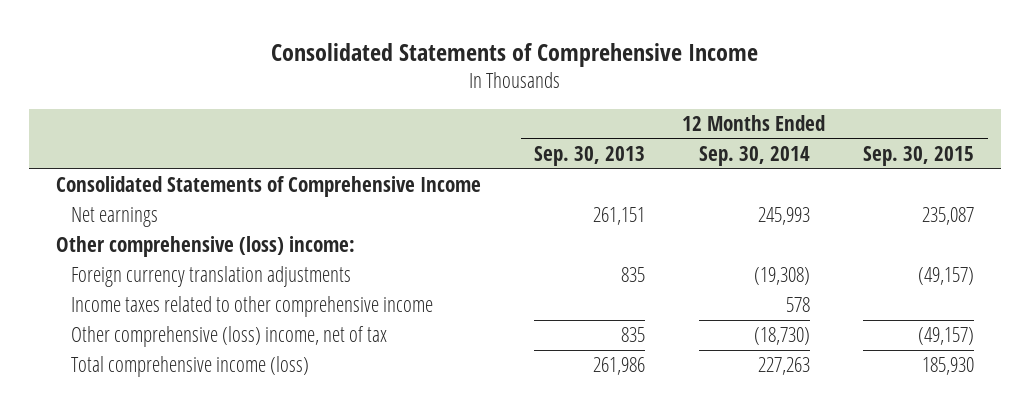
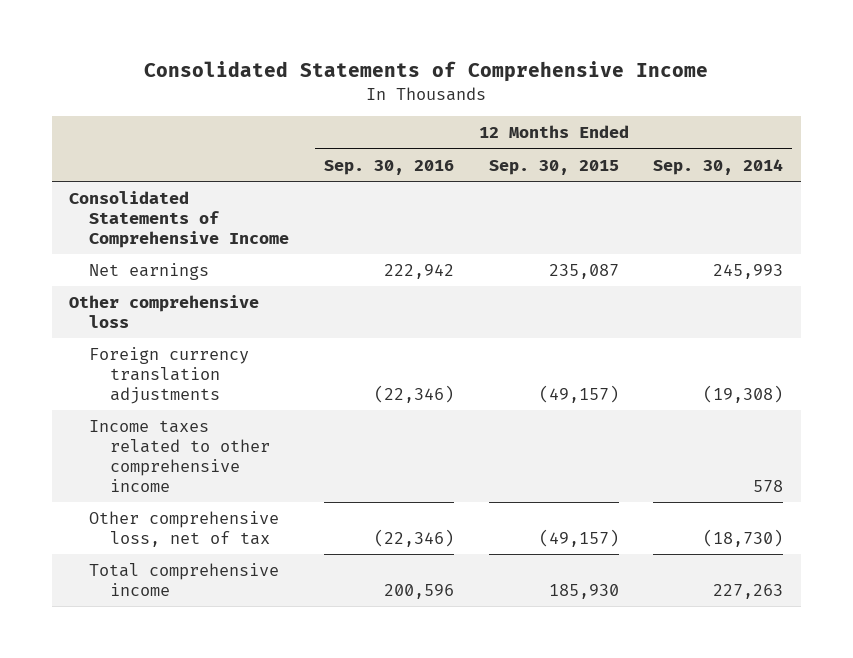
[534,145,646,166] Sep. 30, 2013 -> none
none -> [324,159,455,175] Sep. 30, 2016
[55,236,355,258] Other comprehensive (loss) income: -> [69,295,260,328] Other comprehensive loss
[70,326,387,348] Other comprehensive (loss) income, net of tax -> [89,511,280,547] Other comprehensive loss, net of tax
[70,356,309,378] Total comprehensive income (loss) -> [89,563,280,596] Total comprehensive income

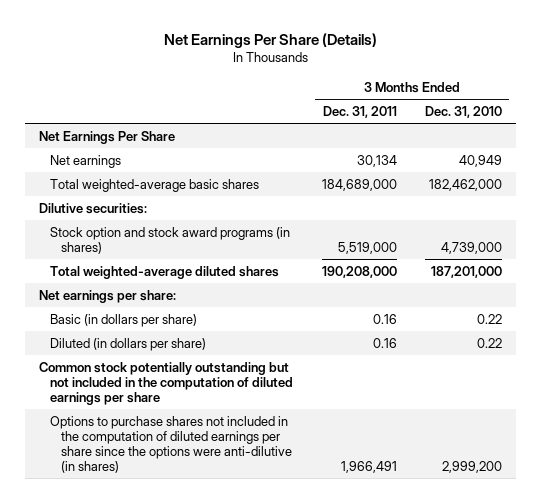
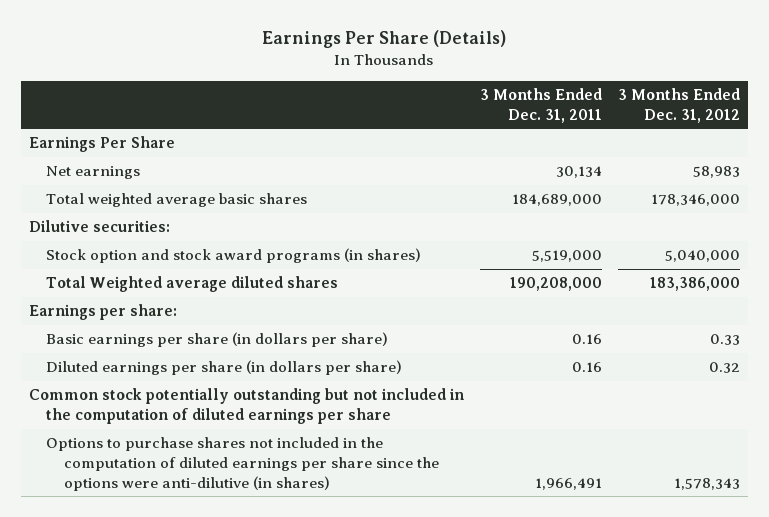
[163,32,377,48] Net Earnings Per Share (Details) -> [262,30,507,49] Earnings Per Share (Details)
[424,105,502,118] Dec. 31, 2010 -> none
none -> [618,87,741,123] 3 Months Ended Dec. 31, 2012
[39,130,176,144] Net Earnings Per Share -> [28,136,175,153] Earnings Per Share
[50,178,260,192] Total weighted-average basic shares -> [46,193,308,208] Total weighted average basic shares
[50,265,280,279] Total weighted-average diluted shares -> [46,276,339,293] Total Weighted average diluted shares
[39,289,177,303] Net earnings per share: -> [28,304,177,321] Earnings per share:
[50,313,198,327] Basic (in dollars per share) -> [46,332,389,348] Basic earnings per share (in dollars per share)
[50,337,207,351] Diluted (in dollars per share) -> [46,360,403,376] Diluted earnings per share (in dollars per share)

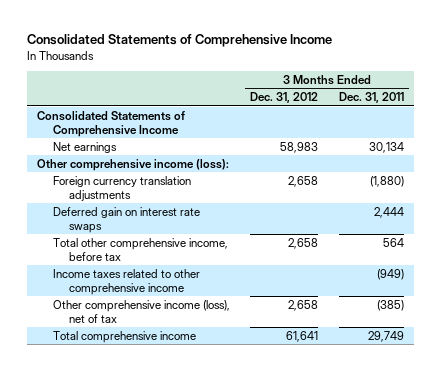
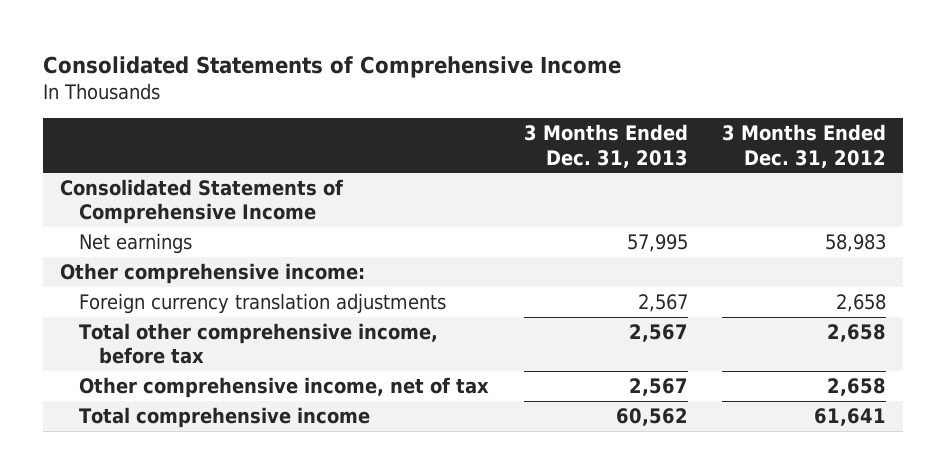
[338,92,404,104] Dec. 31, 2011 -> none
none -> [523,124,688,168] 3 Months Ended Dec. 31, 2013
[36,158,229,171] Other comprehensive income (loss): -> [60,262,366,284] Other comprehensive income:
[52,206,200,233] Deferred gain on interest rate swaps -> none
[52,268,200,295] Income taxes related to other comprehensive income -> none
[52,299,230,323] Other comprehensive income (loss), net of tax -> [79,376,490,398] Other comprehensive income, net of tax

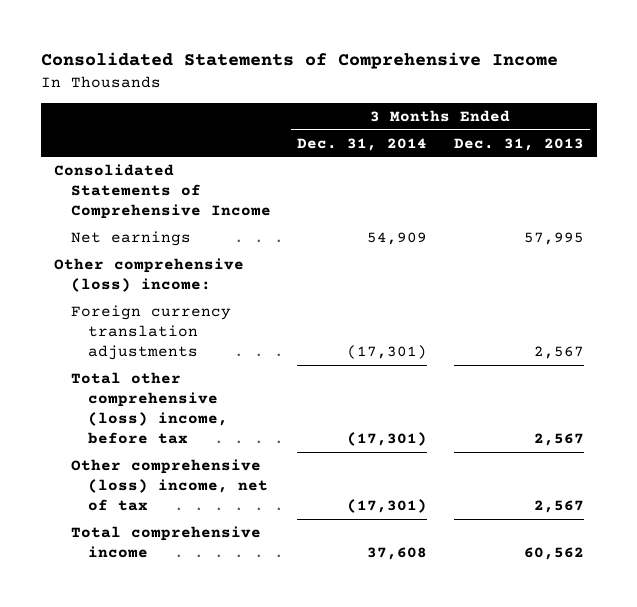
[721,124,886,168] 3 Months Ended Dec. 31, 2012 -> none
none -> [297,137,428,151] Dec. 31, 2014
[60,262,366,284] Other comprehensive income: -> [53,258,244,292] Other comprehensive (loss) income:
[79,322,439,365] Total other comprehensive income, before tax -> [70,372,229,444] Total other comprehensive (loss) income, before tax
[79,376,490,398] Other comprehensive income, net of tax -> [70,459,269,511] Other comprehensive (loss) income, net of tax

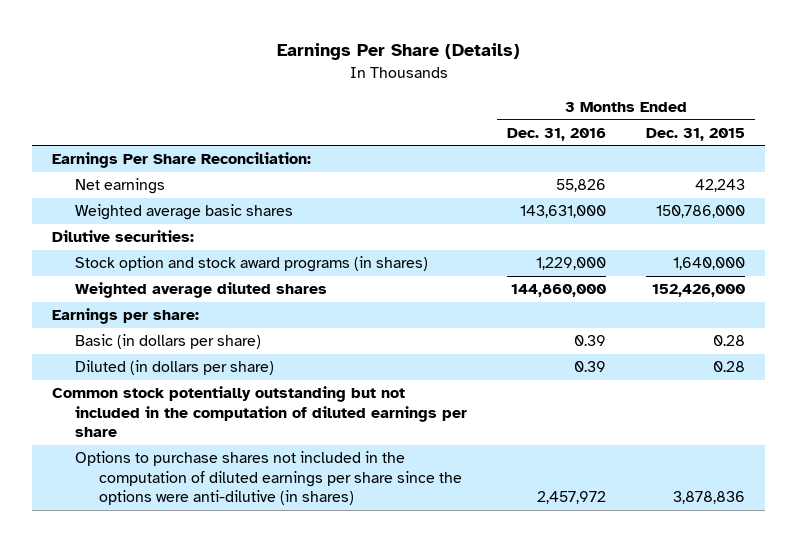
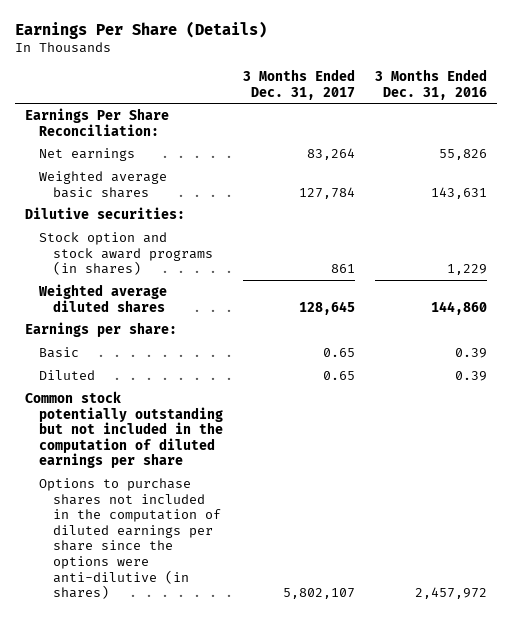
[646,127,746,141] Dec. 31, 2015 -> none
none -> [242,68,355,100] 3 Months Ended Dec. 31, 2017
[520,205,607,219] 143,631,000 -> [430,186,487,199] 143,631
[536,257,607,271] 1,229,000 -> [446,264,487,276] 1,229
[511,284,607,298] 144,860,000 -> [430,300,487,315] 144,860
[75,334,262,350] Basic (in dollars per share) -> [38,346,79,358] Basic
[75,360,275,376] Diluted (in dollars per share) -> [38,369,95,380] Diluted

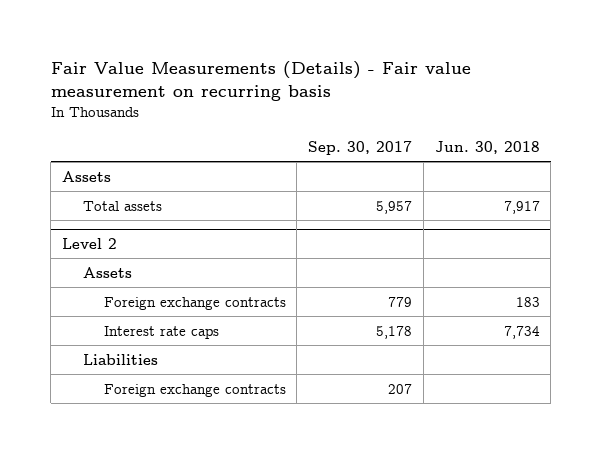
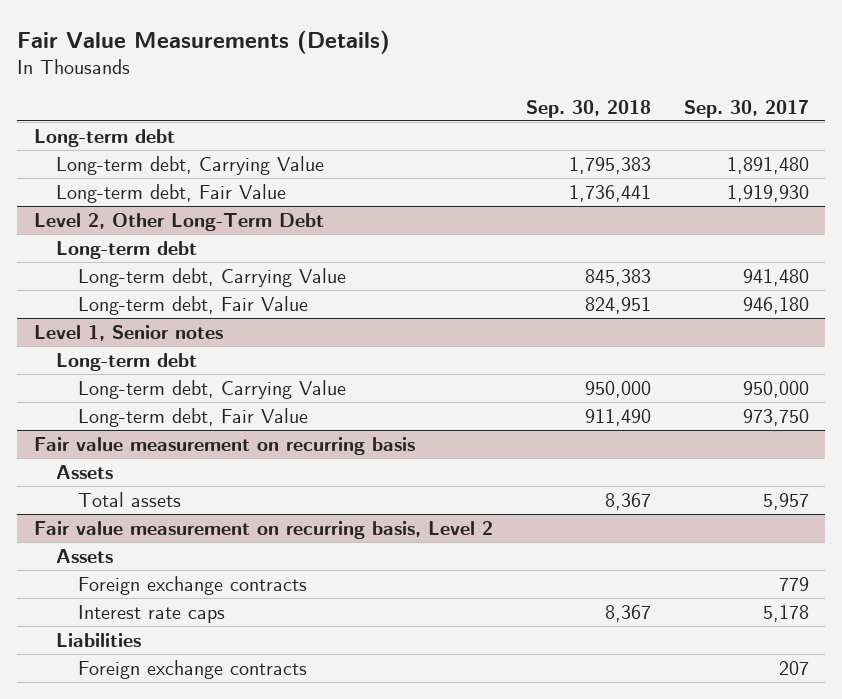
[50,60,471,102] Fair Value Measurements (Details) - Fair value measurement on recurring basis -> [17,29,391,54] Fair Value Measurements (Details)
[434,140,540,154] Jun. 30, 2018 -> none
none -> [525,99,651,118] Sep. 30, 2018
none -> [33,128,175,147] Long-term debt
none -> [55,155,324,175] Long-term debt, Carrying Value
none -> [55,183,286,203] Long-term debt, Fair Value
none -> [33,212,324,231] Level 2, Other Long-Term Debt
none -> [55,240,197,259] Long-term debt
none -> [78,267,347,287] Long-term debt, Carrying Value
none -> [78,295,309,315] Long-term debt, Fair Value
none -> [33,324,223,341] Level 1, Senior notes
none -> [55,352,197,371] Long-term debt
none -> [78,379,347,399] Long-term debt, Carrying Value
none -> [78,407,309,427] Long-term debt, Fair Value
none -> [33,436,415,455] Fair value measurement on recurring basis
[61,238,117,250] Level 2 -> none
none -> [33,520,493,539] Fair value measurement on recurring basis, Level 2

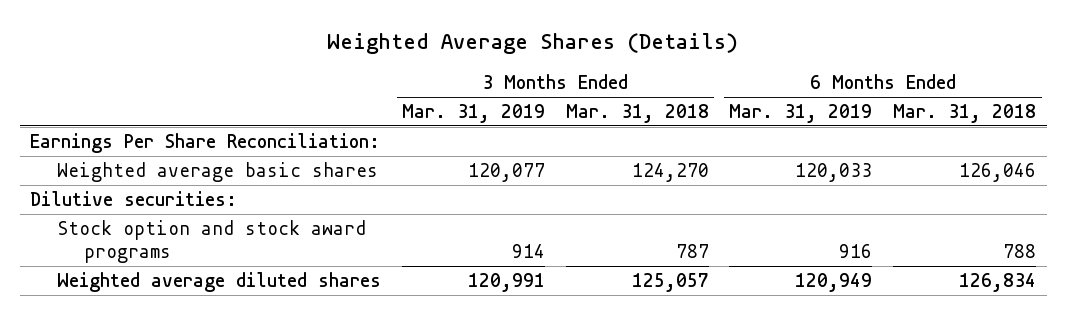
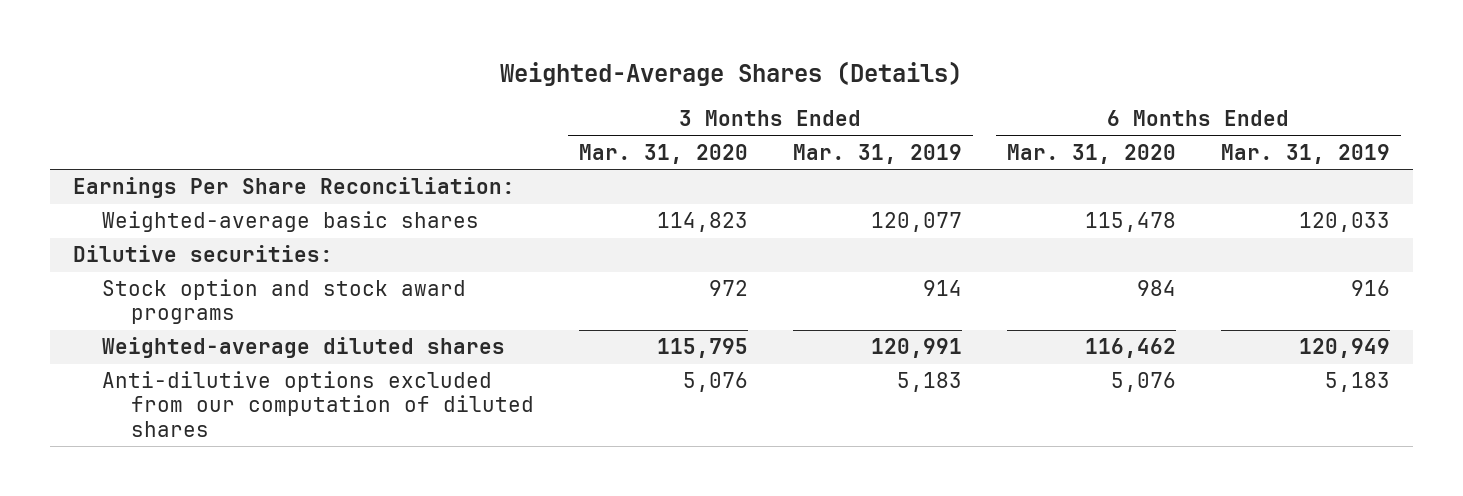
[327,33,739,55] Weighted Average Shares (Details) -> [500,60,963,86] Weighted-Average Shares (Details)
[565,104,709,124] Mar. 31, 2018 -> none
[893,104,1037,124] Mar. 31, 2018 -> none
none -> [578,143,748,164] Mar. 31, 2020
none -> [1006,143,1176,164] Mar. 31, 2020
[57,161,379,182] Weighted average basic shares -> [101,211,479,233] Weighted-average basic shares
[57,271,382,292] Weighted average diluted shares -> [101,337,505,359] Weighted-average diluted shares
none -> [101,371,534,437] Anti-dilutive options excluded from our computation of diluted shares

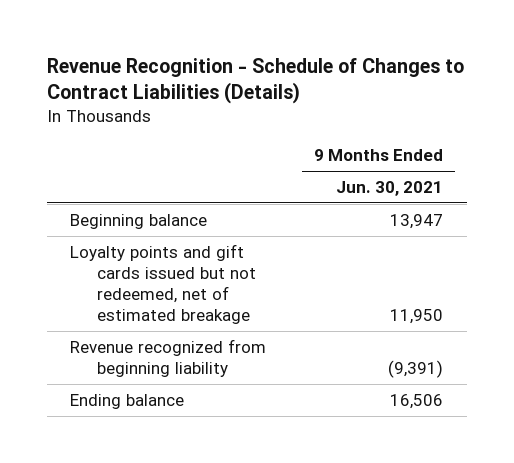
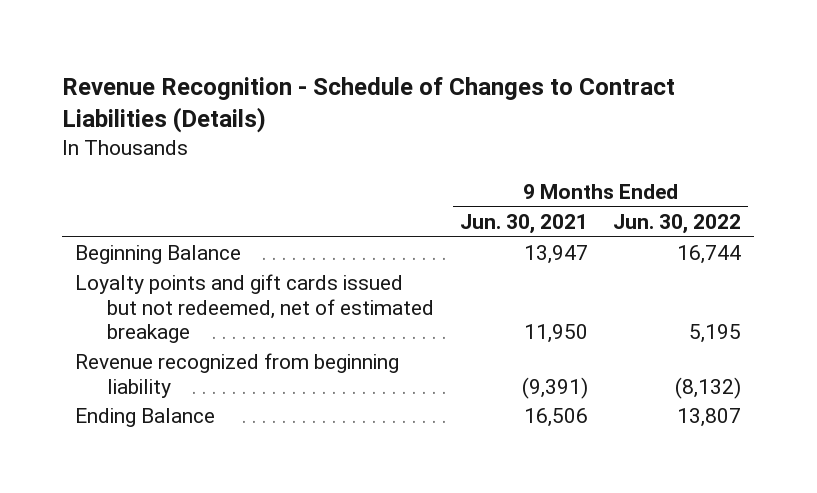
none -> [613,213,742,234] Jun. 30, 2022
[70,213,208,229] Beginning balance -> [75,245,242,265] Beginning Balance
[70,393,185,409] Ending balance -> [75,408,216,428] Ending Balance

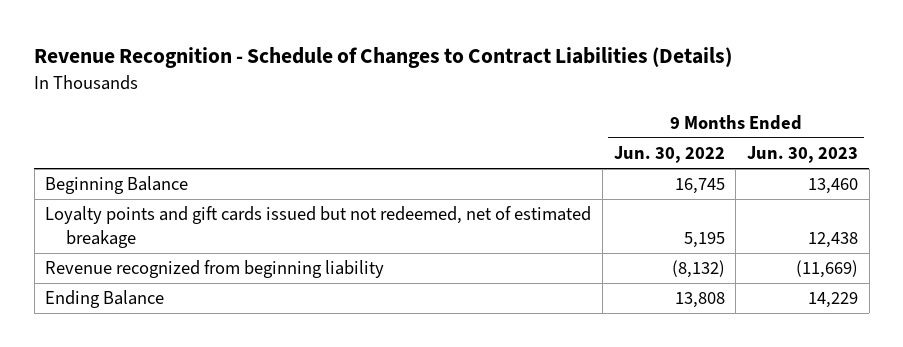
[459,213,588,234] Jun. 30, 2021 -> none
none -> [746,146,858,164] Jun. 30, 2023
[677,245,742,265] 16,744 -> [674,178,725,195] 16,745
[677,408,742,428] 13,807 -> [674,292,725,309] 13,808

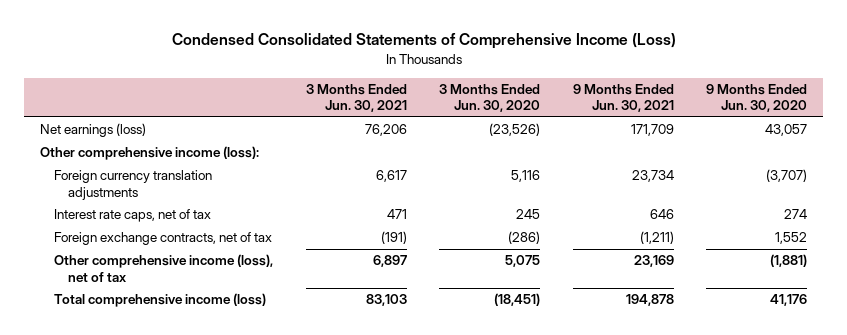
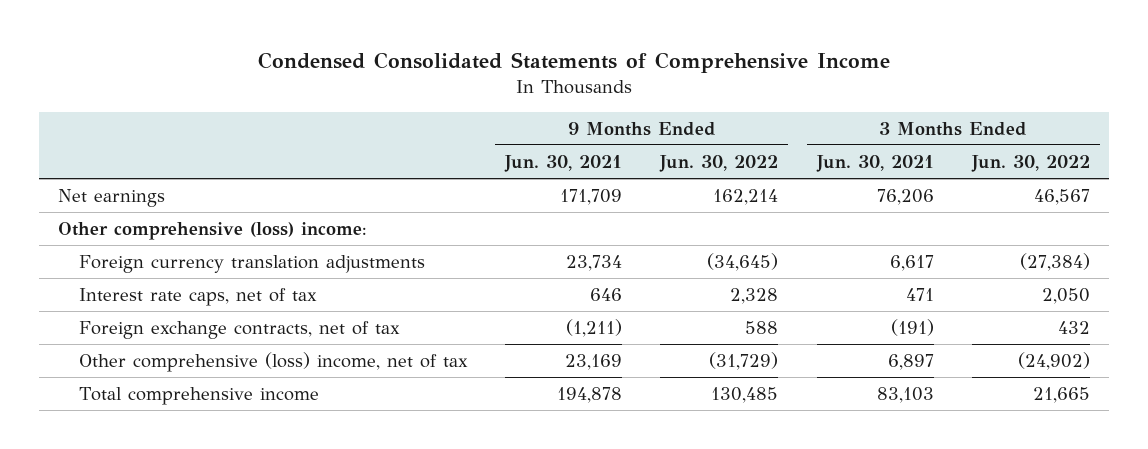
[171,33,676,50] Condensed Consolidated Statements of Comprehensive Income (Loss) -> [258,52,891,74] Condensed Consolidated Statements of Comprehensive Income
[439,83,541,113] 3 Months Ended Jun. 30, 2020 -> none
[705,83,807,113] 9 Months Ended Jun. 30, 2020 -> none
none -> [659,154,779,172] Jun. 30, 2022
none -> [970,154,1090,172] Jun. 30, 2022
[40,123,147,138] Net earnings (loss) -> [58,189,166,208] Net earnings
[40,146,260,161] Other comprehensive income (loss): -> [58,222,368,241] Other comprehensive (loss) income:
[54,254,274,282] Other comprehensive income (loss), net of tax -> [78,352,468,373] Other comprehensive (loss) income, net of tax
[54,293,267,308] Total comprehensive income (loss) -> [78,387,319,406] Total comprehensive income

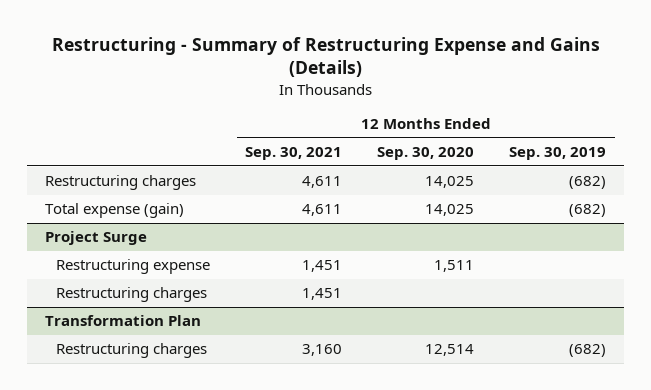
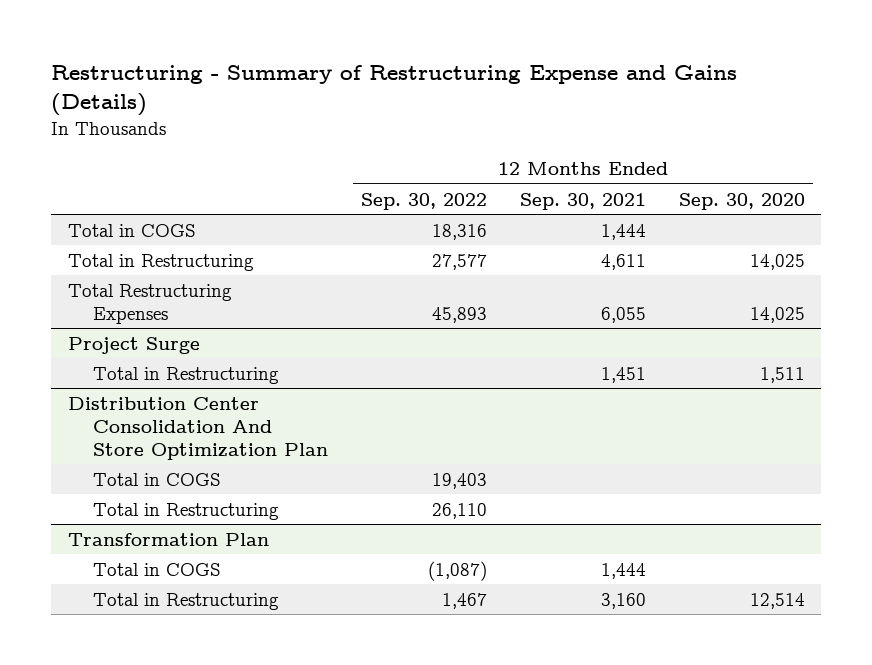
[509,147,607,161] Sep. 30, 2019 -> none
none -> [361,192,488,210] Sep. 30, 2022
none -> [67,223,196,237] Total in COGS
[44,175,196,191] Restructuring charges -> [67,253,254,271] Total in Restructuring
[44,203,184,219] Total expense (gain) -> [67,283,232,324] Total Restructuring Expenses
[302,204,343,217] 4,611 -> [601,306,647,323] 6,055
[56,287,208,303] Restructuring charges -> none
[56,259,211,275] Restructuring expense -> [93,366,280,384] Total in Restructuring
none -> [67,396,329,460] Distribution Center Consolidation And Store Optimization Plan
none -> [93,472,222,486] Total in COGS
none -> [93,502,280,520] Total in Restructuring
none -> [93,562,222,576] Total in COGS
[56,343,208,359] Restructuring charges -> [93,592,280,610] Total in Restructuring

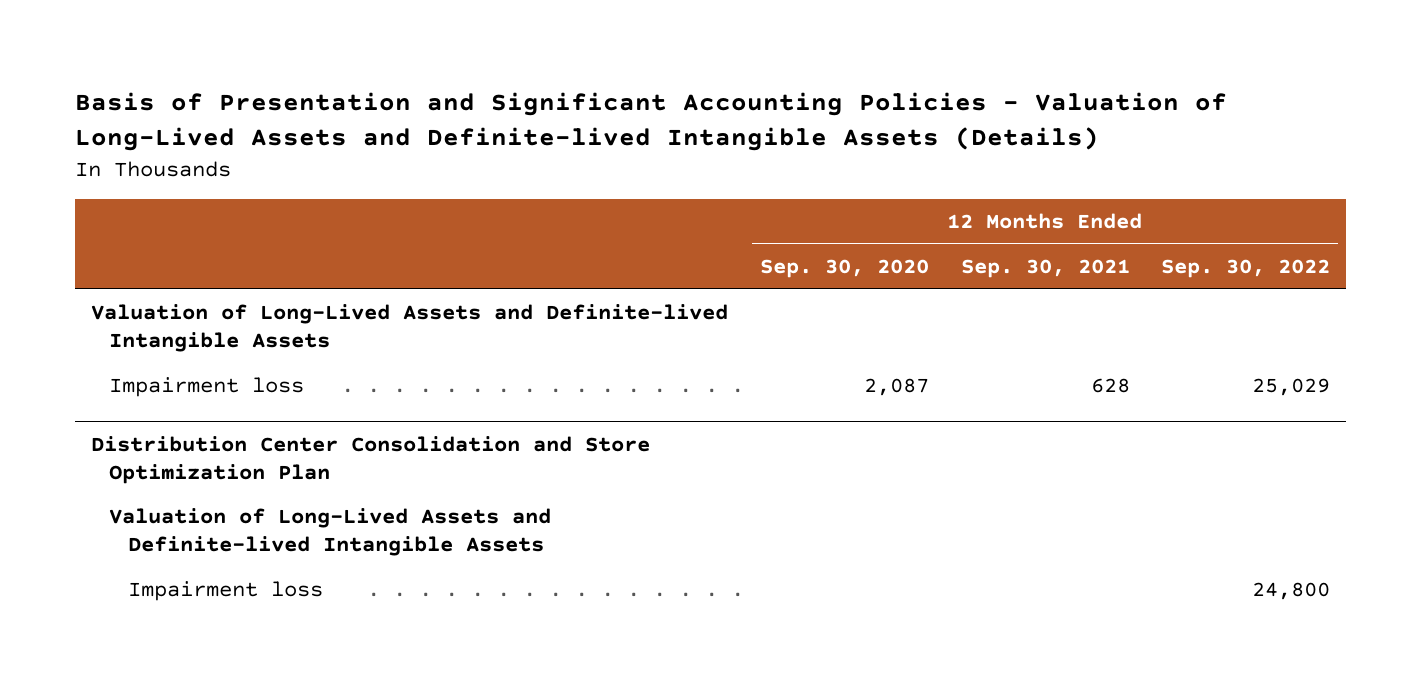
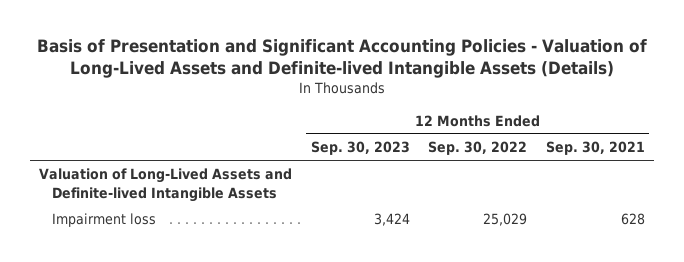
[759,259,929,279] Sep. 30, 2020 -> none
none -> [310,141,410,156] Sep. 30, 2023
[90,436,650,484] Distribution Center Consolidation and Store Optimization Plan -> none
[109,508,552,556] Valuation of Long-Lived Assets and Definite-lived Intangible Assets -> none
[127,581,323,602] Impairment loss -> none

